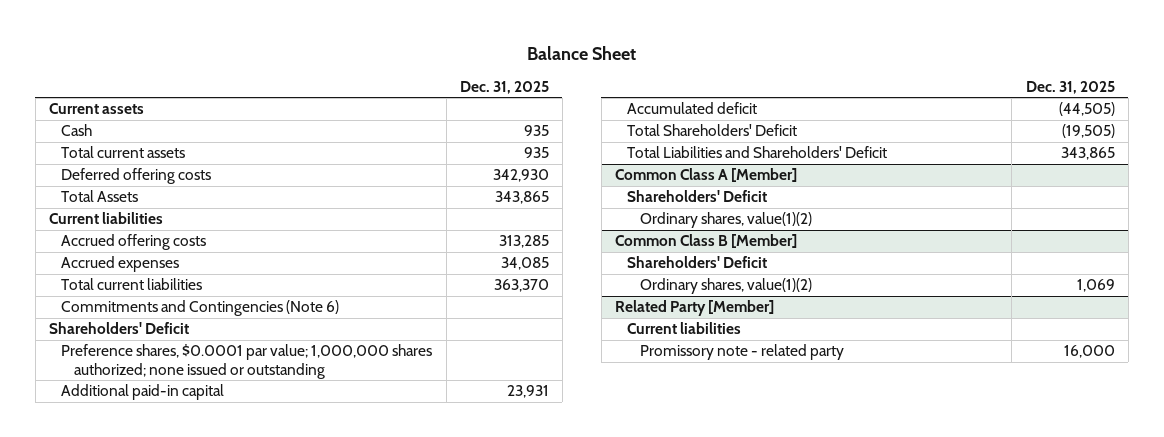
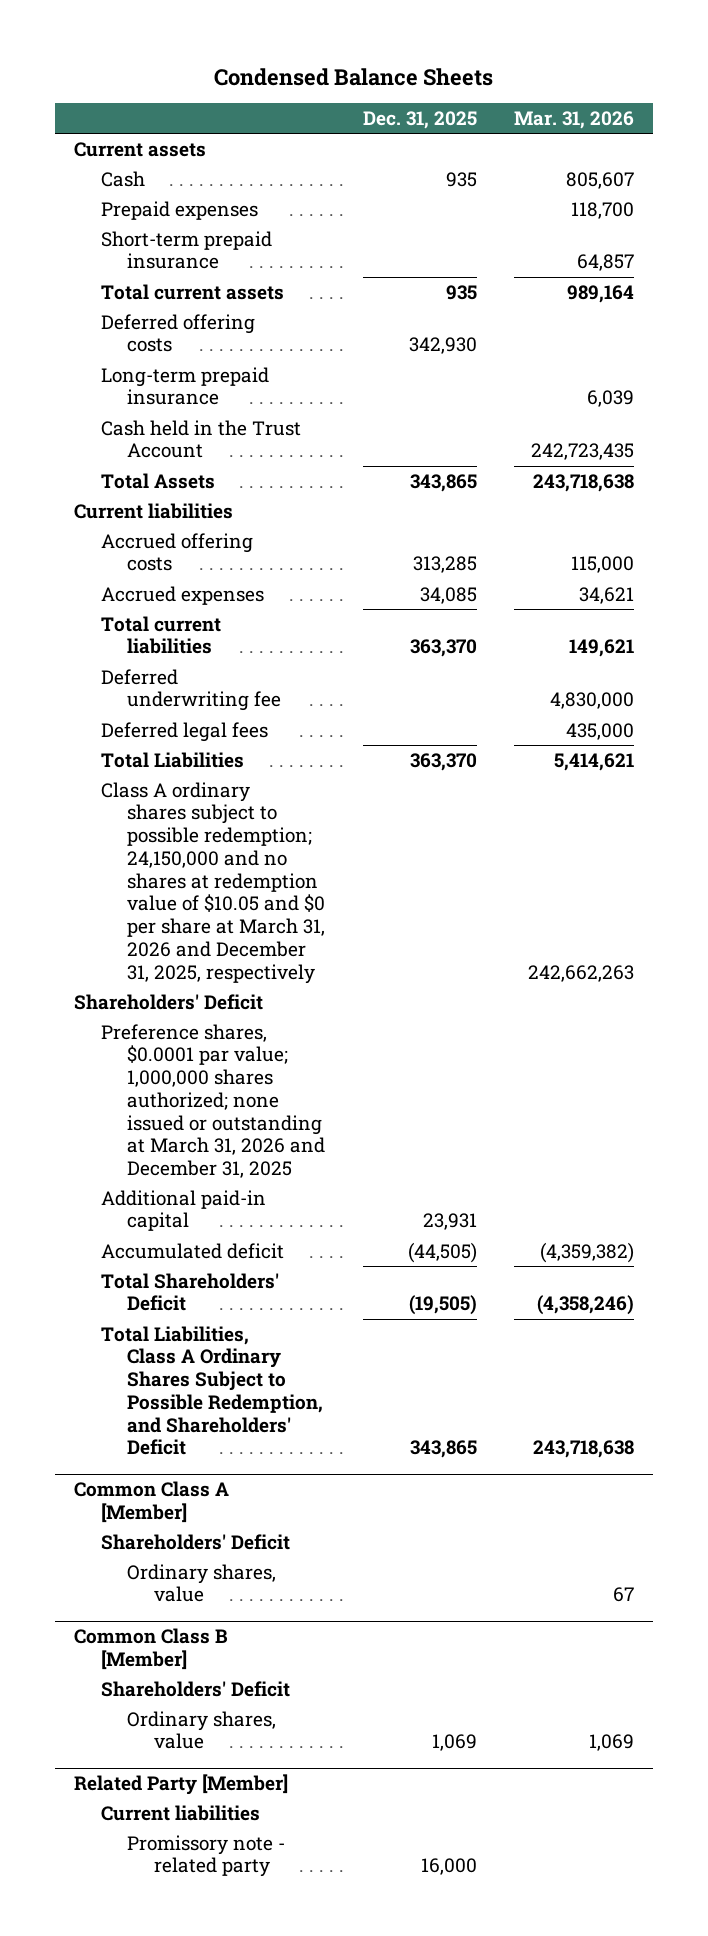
[526,45,636,60] Balance Sheet -> [214,67,494,86] Condensed Balance Sheets
none -> [514,111,635,130] Mar. 31, 2026
none -> [100,200,258,220] Prepaid expenses
none -> [100,230,272,270] Short-term prepaid insurance
none -> [100,366,269,406] Long-term prepaid insurance
none -> [100,419,301,459] Cash held in the Trust Account
[61,300,340,317] Commitments and Contingencies (Note 6) -> none
none -> [100,668,282,712] Deferred underwriting fee
none -> [100,721,268,742] Deferred legal fees
none -> [100,751,244,768] Total Liabilities
none -> [100,781,326,984] Class A ordinary shares subject to possible redemption; 24,150,000 and no shares at redemption value of $10.05 and $0 per share at March 31, 2026 and December 31, 2025, respectively
[61,344,433,379] Preference shares, $0.0001 par value; 1,000,000 shares authorized; none issued or outstanding -> [100,1023,326,1179] Preference shares, $0.0001 par value; 1,000,000 shares authorized; none issued or outstanding at March 31, 2026 and December 31, 2025
[627,146,888,159] Total Liabilities and Shareholders' Deficit -> [100,1325,324,1456] Total Liabilities, Class A Ordinary Shares Subject to Possible Redemption, and Shareholders' Deficit
[639,212,812,229] Ordinary shares, value(1)(2) -> [127,1563,277,1603] Ordinary shares, value
[639,278,812,295] Ordinary shares, value(1)(2) -> [127,1710,277,1750] Ordinary shares, value

